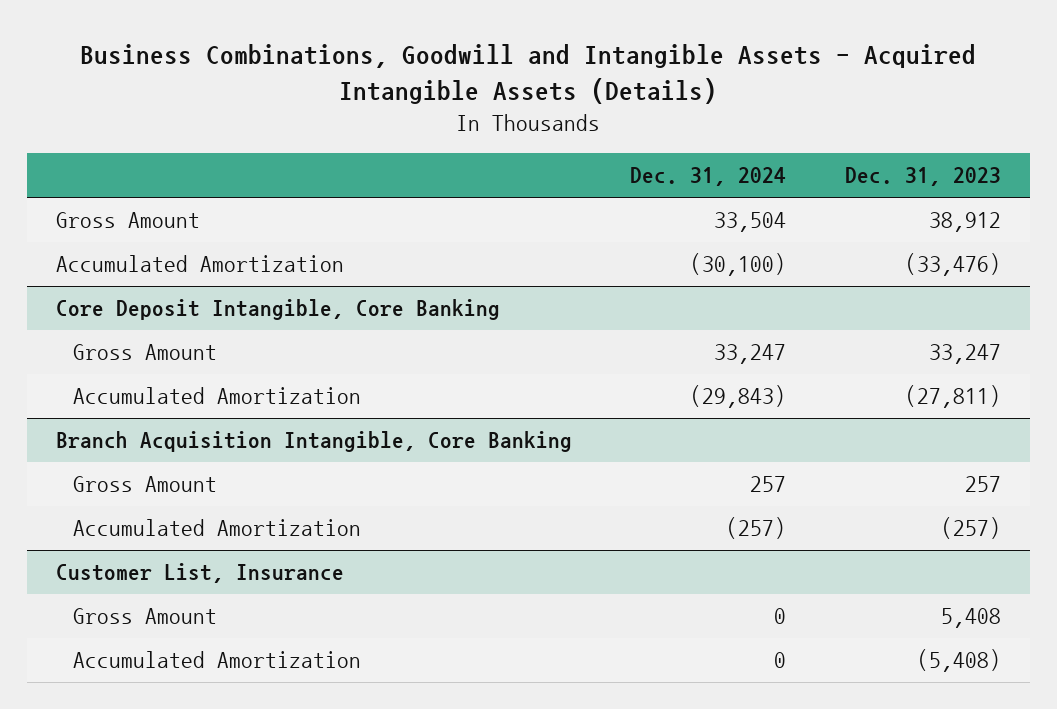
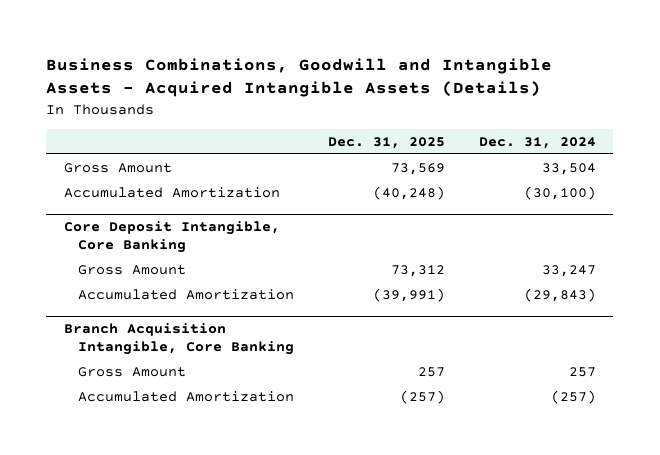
[844,167,1001,187] Dec. 31, 2023 -> none
none -> [327,136,445,149] Dec. 31, 2025
[55,563,344,584] Customer List, Insurance -> none
[72,608,217,625] Gross Amount -> none
[72,651,361,669] Accumulated Amortization -> none

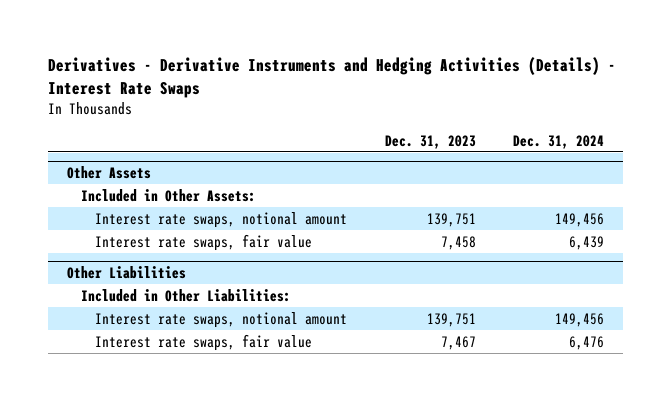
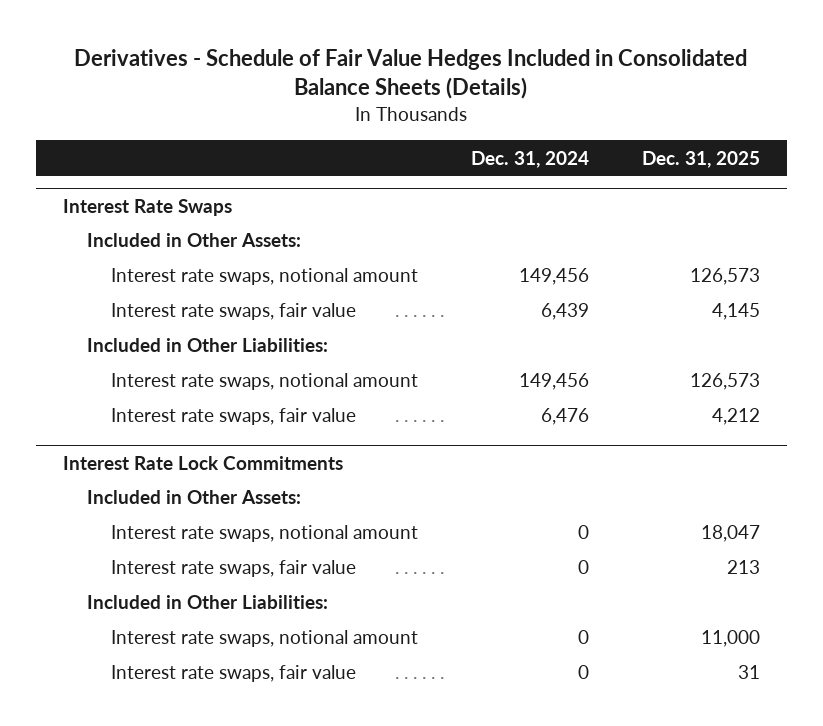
[48,57,617,99] Derivatives - Derivative Instruments and Hedging Activities (Details) - Interest Rate Swaps -> [74,48,748,100] Derivatives - Schedule of Fair Value Hedges Included in Consolidated Balance Sheets (Details)
[384,134,476,149] Dec. 31, 2023 -> none
none -> [642,150,761,168] Dec. 31, 2025
[66,166,151,180] Other Assets -> [62,198,232,216] Interest Rate Swaps
[66,266,186,280] Other Liabilities -> none
none -> [62,455,343,470] Interest Rate Lock Commitments
none -> [86,490,301,505] Included in Other Assets:
none -> [110,525,418,543] Interest rate swaps, notional amount
none -> [110,560,356,578] Interest rate swaps, fair value
none -> [86,595,328,610] Included in Other Liabilities:
none -> [110,630,418,648] Interest rate swaps, notional amount
none -> [110,665,356,683] Interest rate swaps, fair value

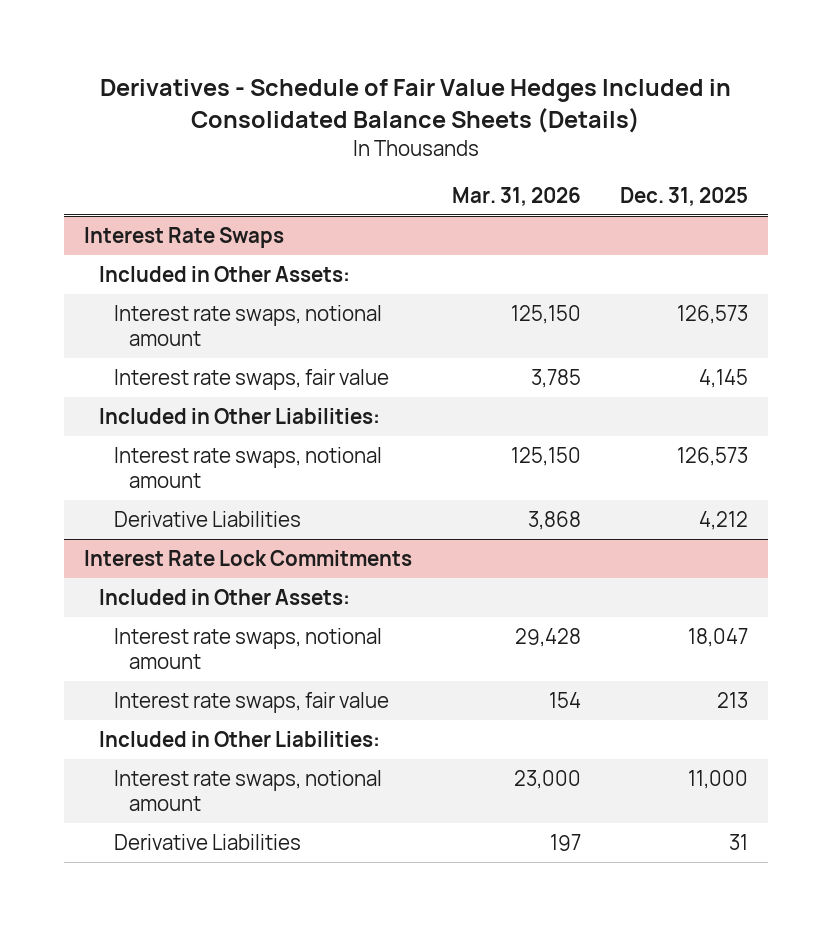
[471,150,590,168] Dec. 31, 2024 -> none
none -> [451,186,581,206] Mar. 31, 2026
[110,408,356,426] Interest rate swaps, fair value -> [114,510,302,527] Derivative Liabilities
[110,665,356,683] Interest rate swaps, fair value -> [114,833,302,850] Derivative Liabilities

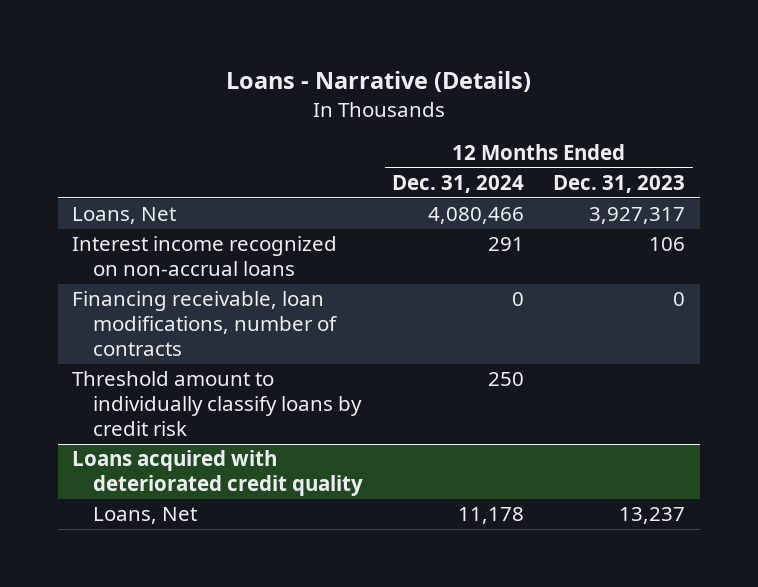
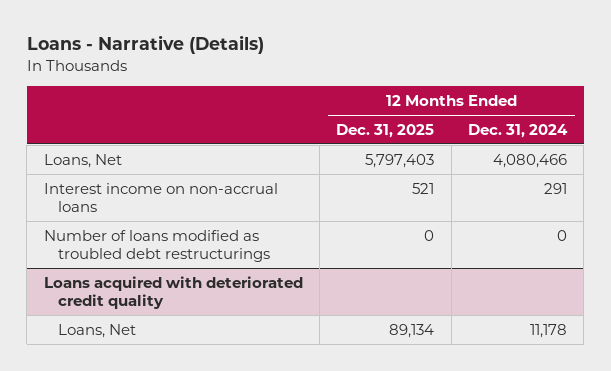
[553,175,686,194] Dec. 31, 2023 -> none
none -> [336,123,435,138] Dec. 31, 2025
[72,371,363,436] Threshold amount to individually classify loans by credit risk -> none
[72,236,338,277] Interest income recognized on non-accrual loans -> [43,182,278,212] Interest income on non-accrual loans
[72,291,338,356] Financing receivable, loan modifications, number of contracts -> [43,229,270,262] Number of loans modified as troubled debt restructurings

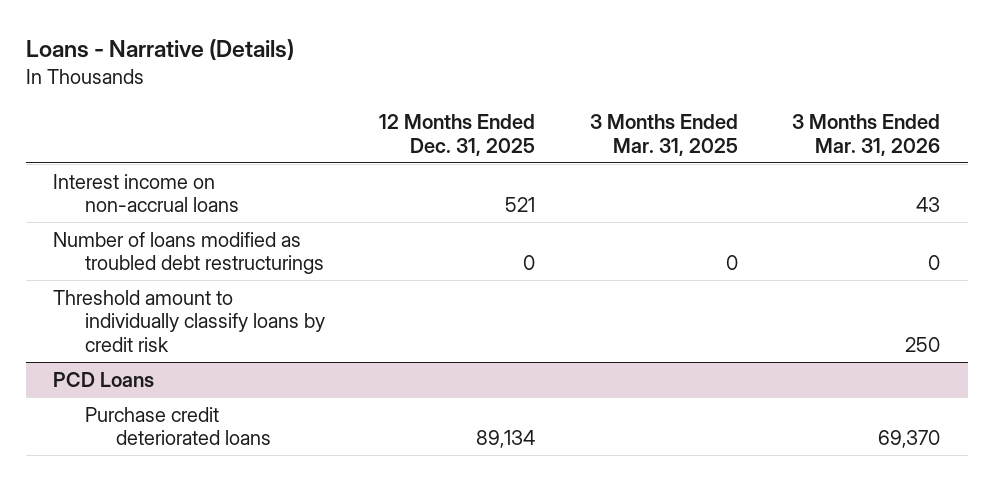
[467,123,568,138] Dec. 31, 2024 -> none
none -> [589,114,738,156] 3 Months Ended Mar. 31, 2025
none -> [792,114,941,156] 3 Months Ended Mar. 31, 2026
[43,153,122,168] Loans, Net -> none
none -> [53,289,325,352] Threshold amount to individually classify loans by credit risk
[43,275,303,309] Loans acquired with deteriorated credit quality -> [53,371,155,387] PCD Loans
[57,323,136,338] Loans, Net -> [84,406,272,446] Purchase credit deteriorated loans

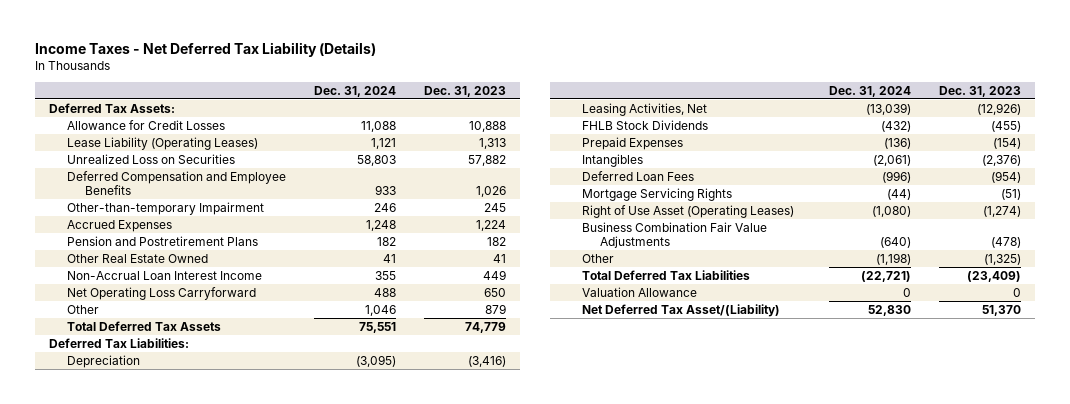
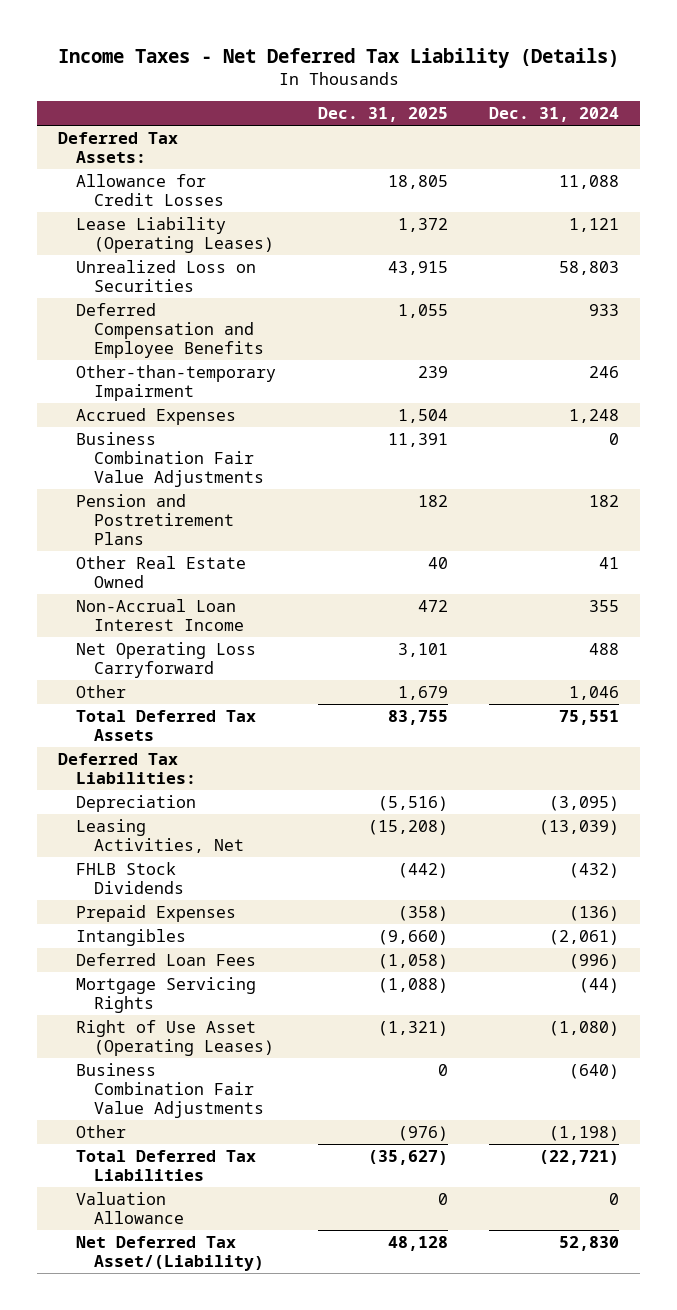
[424,85,507,97] Dec. 31, 2023 -> none
none -> [317,107,448,123] Dec. 31, 2025
none -> [76,431,265,487] Business Combination Fair Value Adjustments

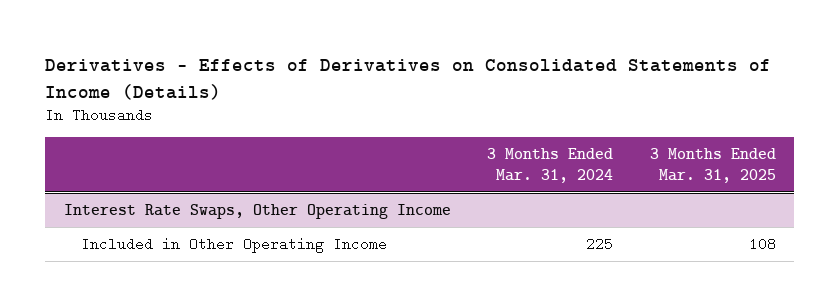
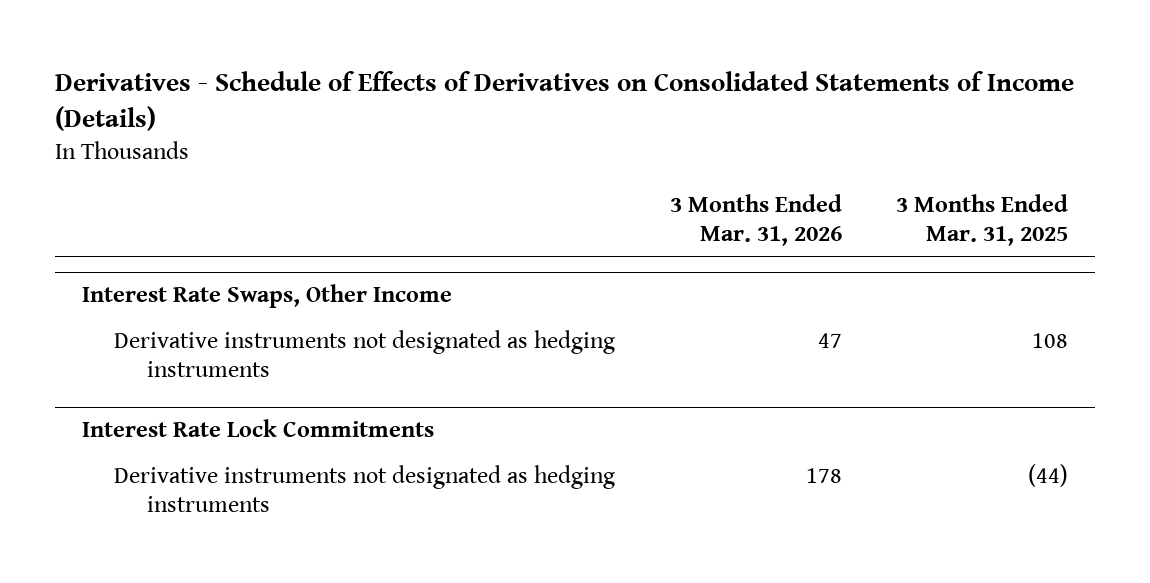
[45,59,772,100] Derivatives - Effects of Derivatives on Consolidated Statements of Income (Details) -> [54,70,1074,132] Derivatives - Schedule of Effects of Derivatives on Consolidated Statements of Income (Details)
[487,148,614,183] 3 Months Ended Mar. 31, 2024 -> none
none -> [669,193,842,247] 3 Months Ended Mar. 31, 2026
[63,204,451,220] Interest Rate Swaps, Other Operating Income -> [81,284,452,309] Interest Rate Swaps, Other Income
[80,237,387,254] Included in Other Operating Income -> [114,329,616,378] Derivative instruments not designated as hedging instruments
none -> [81,419,434,438] Interest Rate Lock Commitments
none -> [114,464,616,513] Derivative instruments not designated as hedging instruments

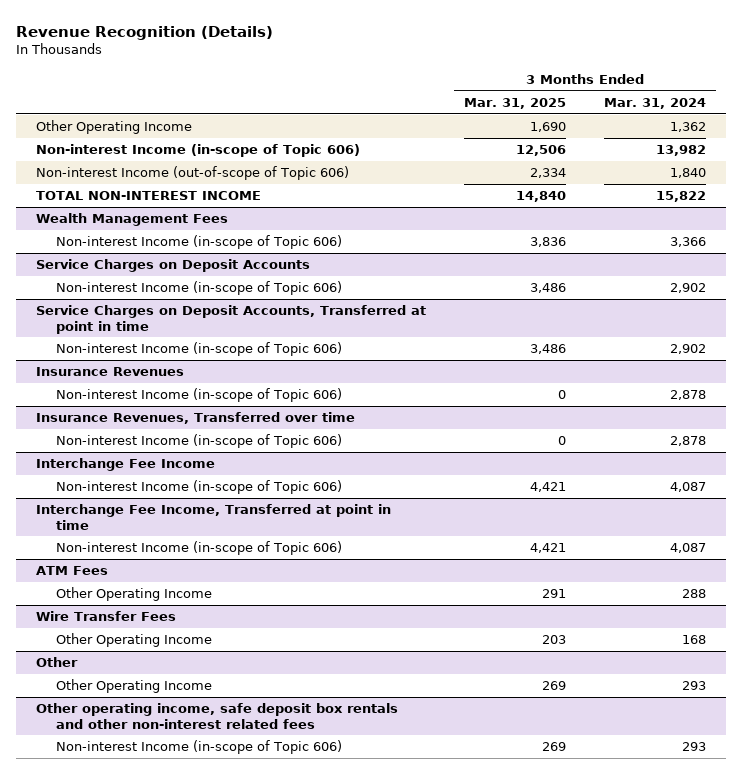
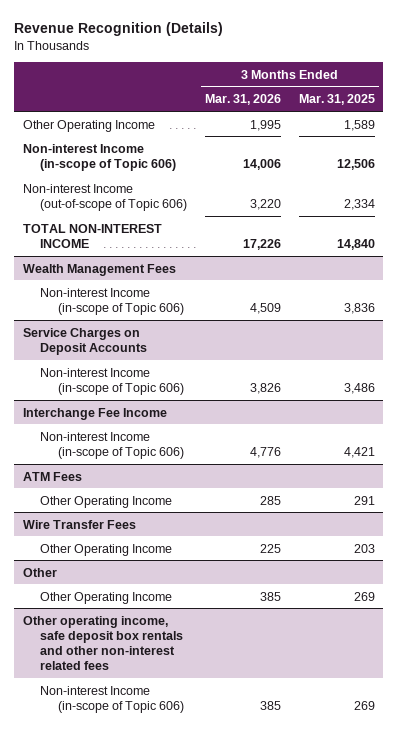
[604,97,707,109] Mar. 31, 2024 -> none
none -> [204,94,281,106] Mar. 31, 2026
[529,122,566,133] 1,690 -> [343,119,375,131] 1,589
[35,305,426,334] Service Charges on Deposit Accounts, Transferred at point in time -> none
[56,342,343,357] Non-interest Income (in-scope of Topic 606) -> none
[35,367,184,377] Insurance Revenues -> none
[56,388,343,403] Non-interest Income (in-scope of Topic 606) -> none
[35,412,355,425] Insurance Revenues, Transferred over time -> none
[56,434,343,449] Non-interest Income (in-scope of Topic 606) -> none
[35,504,391,530] Interchange Fee Income, Transferred at point in time -> none
[56,541,343,556] Non-interest Income (in-scope of Topic 606) -> none

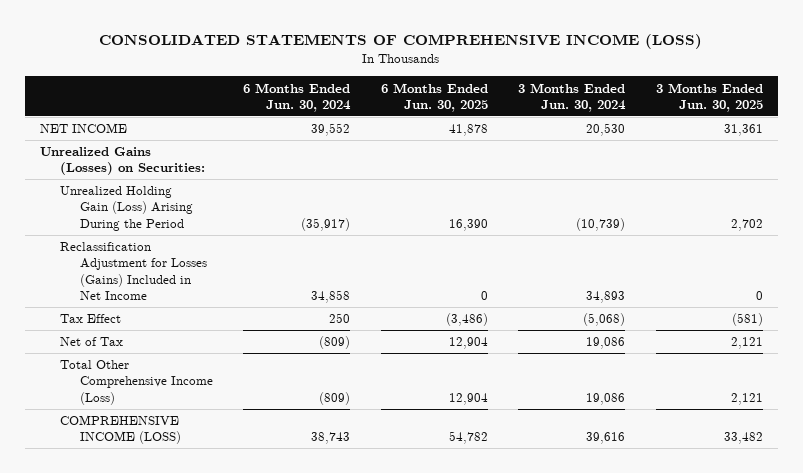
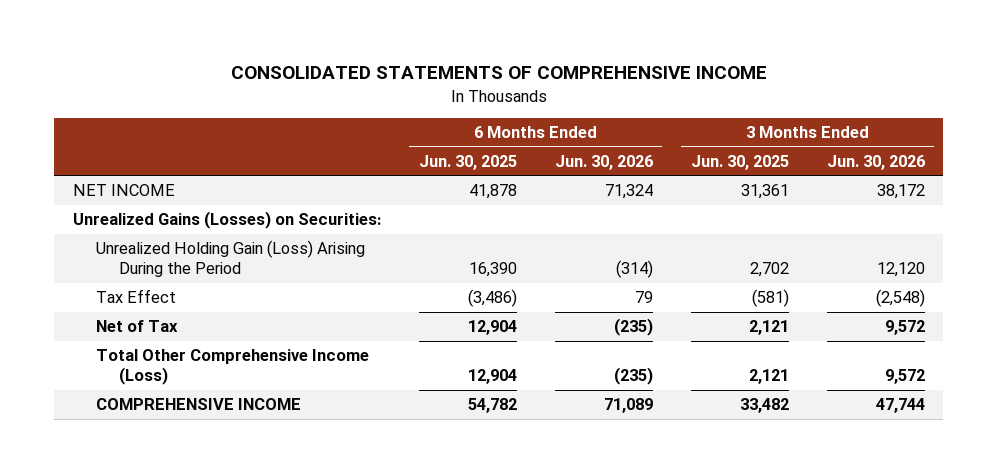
[99,34,703,50] CONSOLIDATED STATEMENTS OF COMPREHENSIVE INCOME (LOSS) -> [230,66,767,80] CONSOLIDATED STATEMENTS OF COMPREHENSIVE INCOME
[243,82,352,112] 6 Months Ended Jun. 30, 2024 -> none
[518,82,627,112] 3 Months Ended Jun. 30, 2024 -> none
none -> [554,154,653,170] Jun. 30, 2026
none -> [826,154,925,170] Jun. 30, 2026
[59,242,207,300] Reclassification Adjustment for Losses (Gains) Included in Net Income -> none
[59,415,181,445] COMPREHENSIVE INCOME (LOSS) -> [95,398,301,411] COMPREHENSIVE INCOME

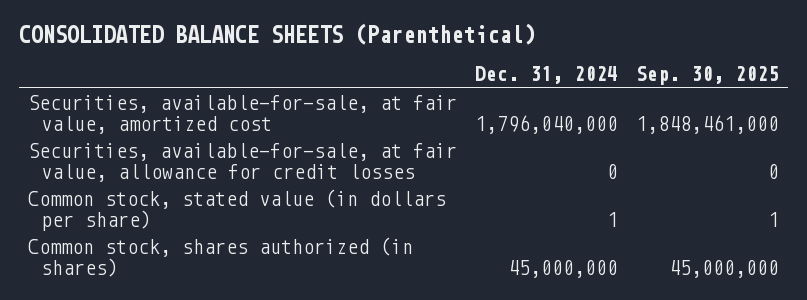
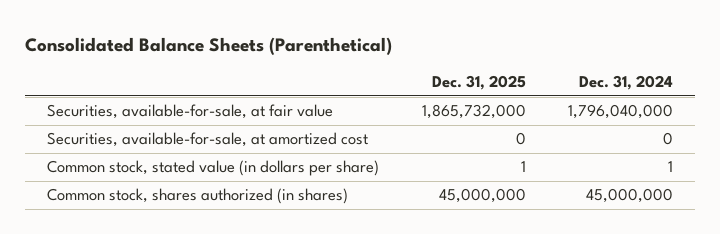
[18,23,535,46] CONSOLIDATED BALANCE SHEETS (Parenthetical) -> [25,37,393,56] Consolidated Balance Sheets (Parenthetical)
[635,65,779,85] Sep. 30, 2025 -> none
none -> [431,75,526,91] Dec. 31, 2025
[27,95,457,134] Securities, available-for-sale, at fair value, amortized cost -> [46,104,333,120] Securities, available-for-sale, at fair value
[27,143,457,182] Securities, available-for-sale, at fair value, allowance for credit losses -> [46,132,368,148] Securities, available-for-sale, at amortized cost

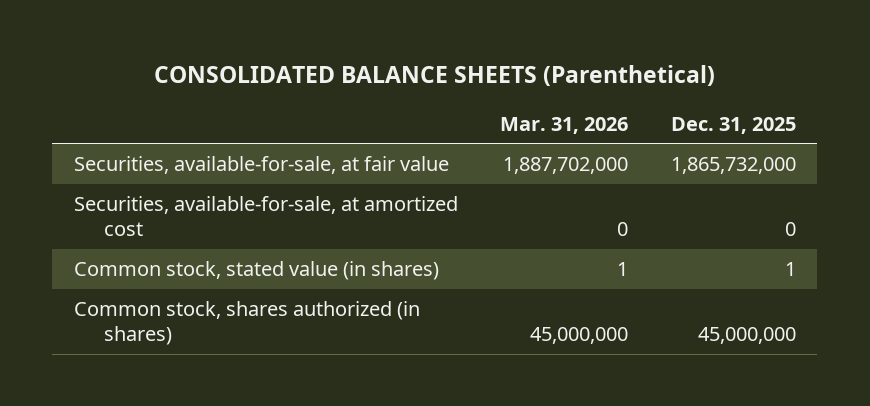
[25,37,393,56] Consolidated Balance Sheets (Parenthetical) -> [153,65,715,87] CONSOLIDATED BALANCE SHEETS (Parenthetical)
[579,75,674,91] Dec. 31, 2024 -> none
none -> [500,116,629,134] Mar. 31, 2026
[46,160,379,177] Common stock, stated value (in dollars per share) -> [73,261,439,281] Common stock, stated value (in shares)

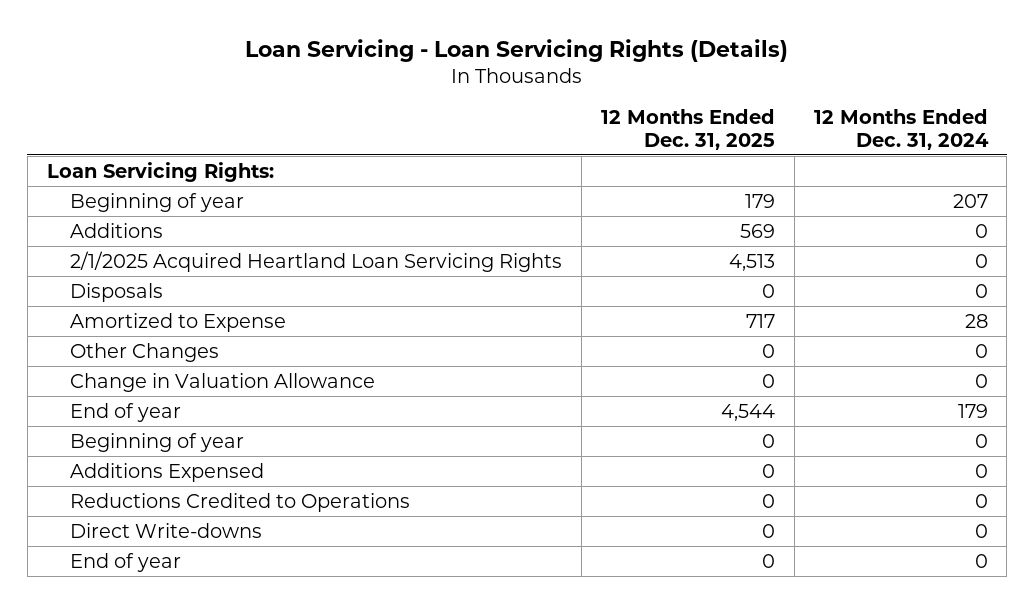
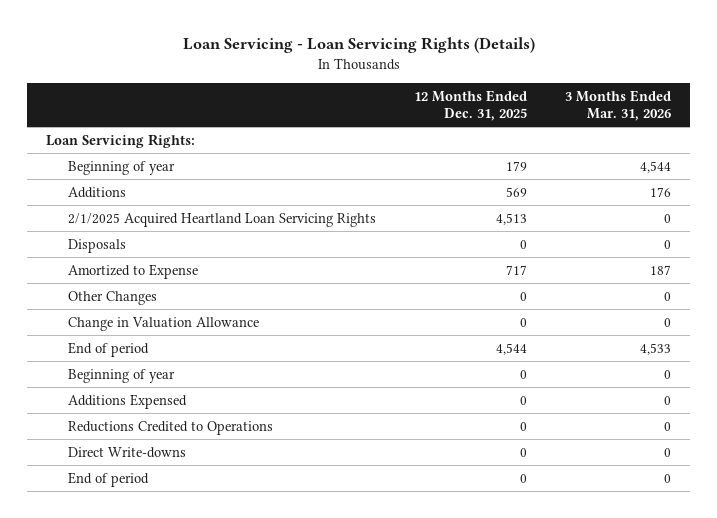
[813,109,989,150] 12 Months Ended Dec. 31, 2024 -> none
none -> [565,90,672,121] 3 Months Ended Mar. 31, 2026
[70,402,182,422] End of year -> [67,341,149,357] End of period
[70,552,182,572] End of year -> [67,471,149,487] End of period

